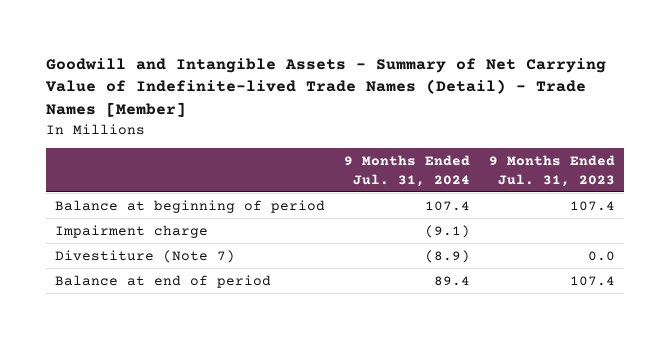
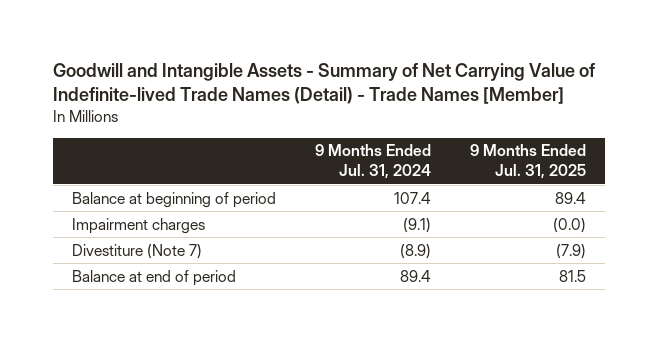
[488,154,615,187] 9 Months Ended Jul. 31, 2023 -> none
none -> [469,144,586,180] 9 Months Ended Jul. 31, 2025
[55,224,209,238] Impairment charge -> [72,217,206,234] Impairment charges

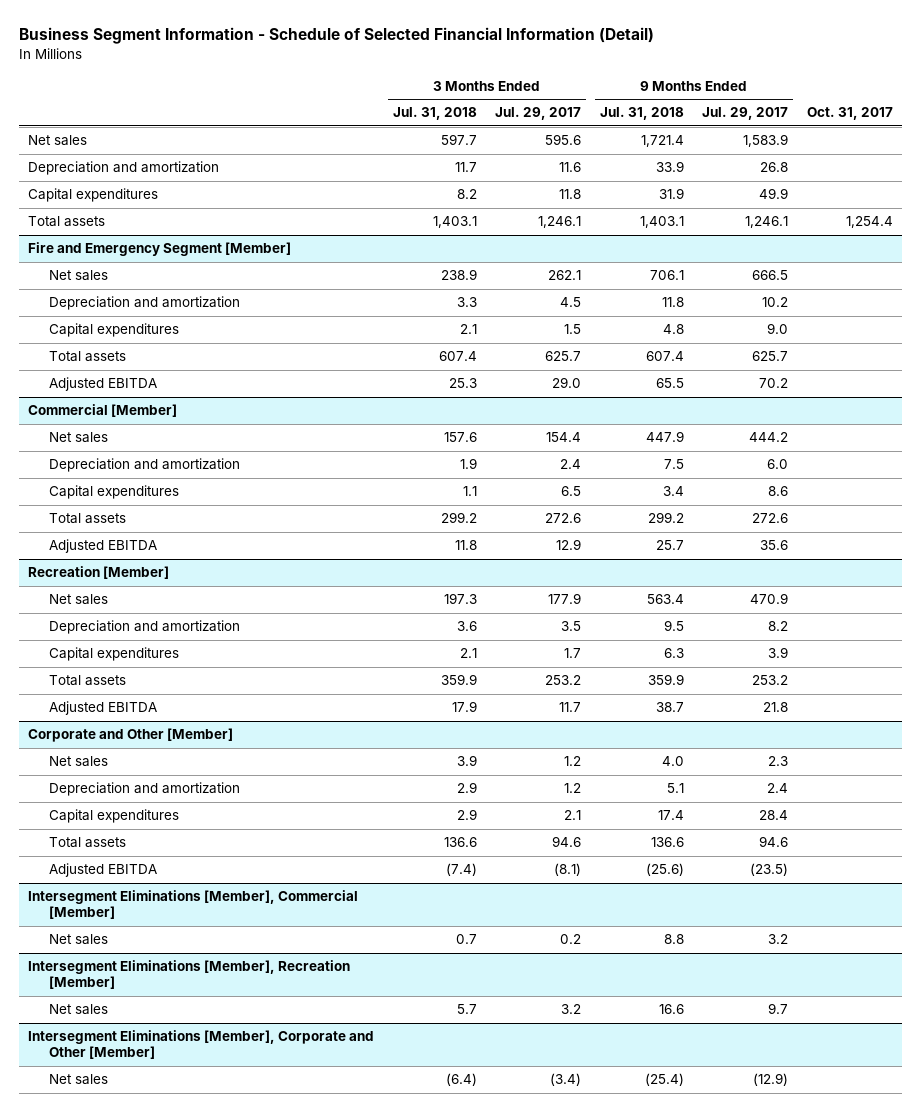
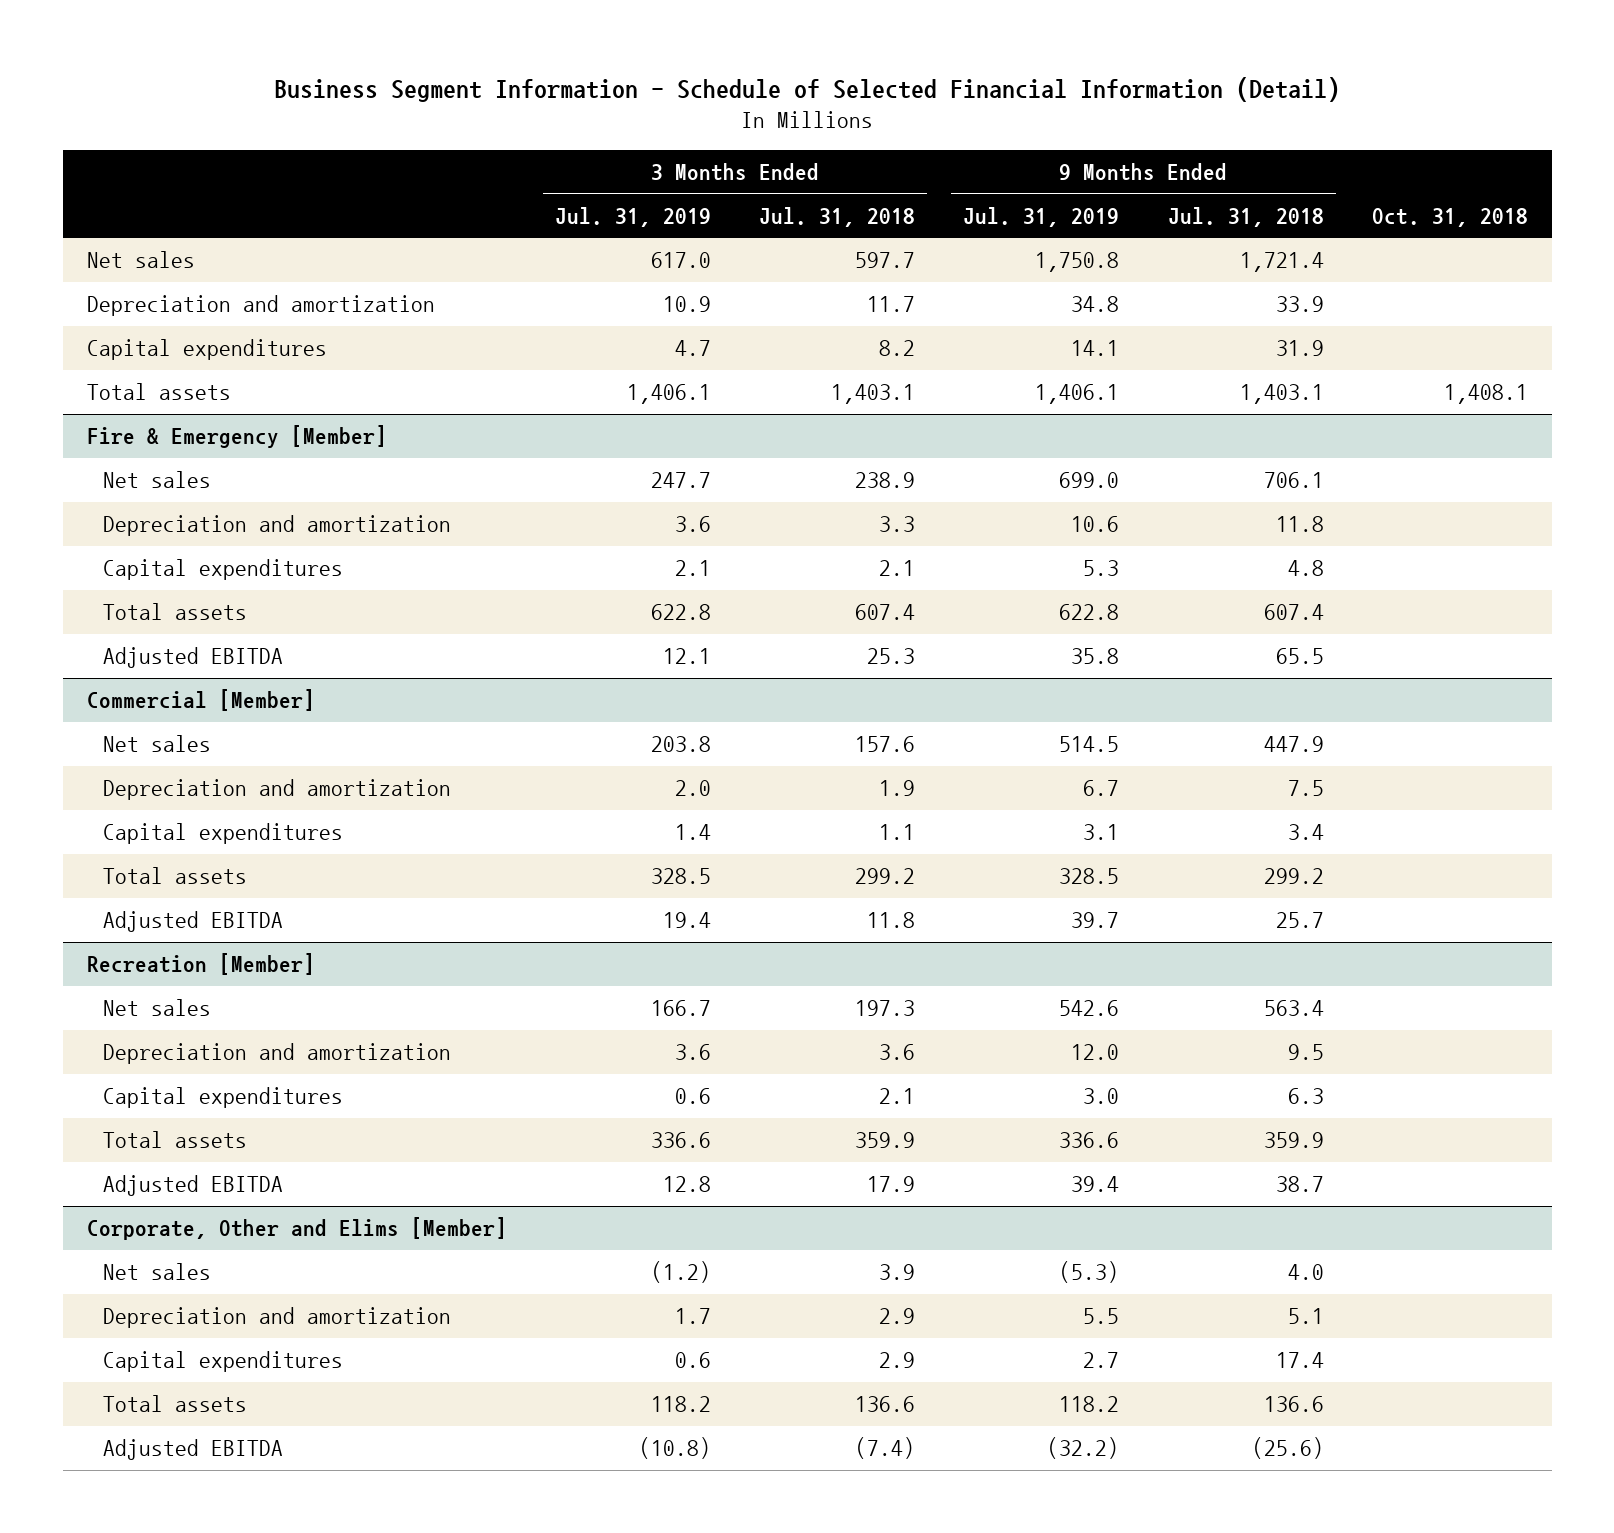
[495,107,582,121] Jul. 29, 2017 -> none
[702,107,789,121] Jul. 29, 2017 -> none
[806,107,893,121] Oct. 31, 2017 -> none
none -> [554,206,711,227] Jul. 31, 2019
none -> [963,206,1120,227] Jul. 31, 2019
none -> [1371,207,1528,227] Oct. 31, 2018
[28,242,292,257] Fire and Emergency Segment [Member] -> [86,425,387,449] Fire & Emergency [Member]
[28,728,234,743] Corporate and Other [Member] -> [86,1217,507,1241] Corporate, Other and Elims [Member]
[28,890,359,920] Intersegment Eliminations [Member], Commercial [Member] -> none
[49,934,109,946] Net sales -> none
[28,960,351,990] Intersegment Eliminations [Member], Recreation [Member] -> none
[49,1004,109,1016] Net sales -> none
[28,1030,375,1060] Intersegment Eliminations [Member], Corporate and Other [Member] -> none
[49,1074,109,1086] Net sales -> none

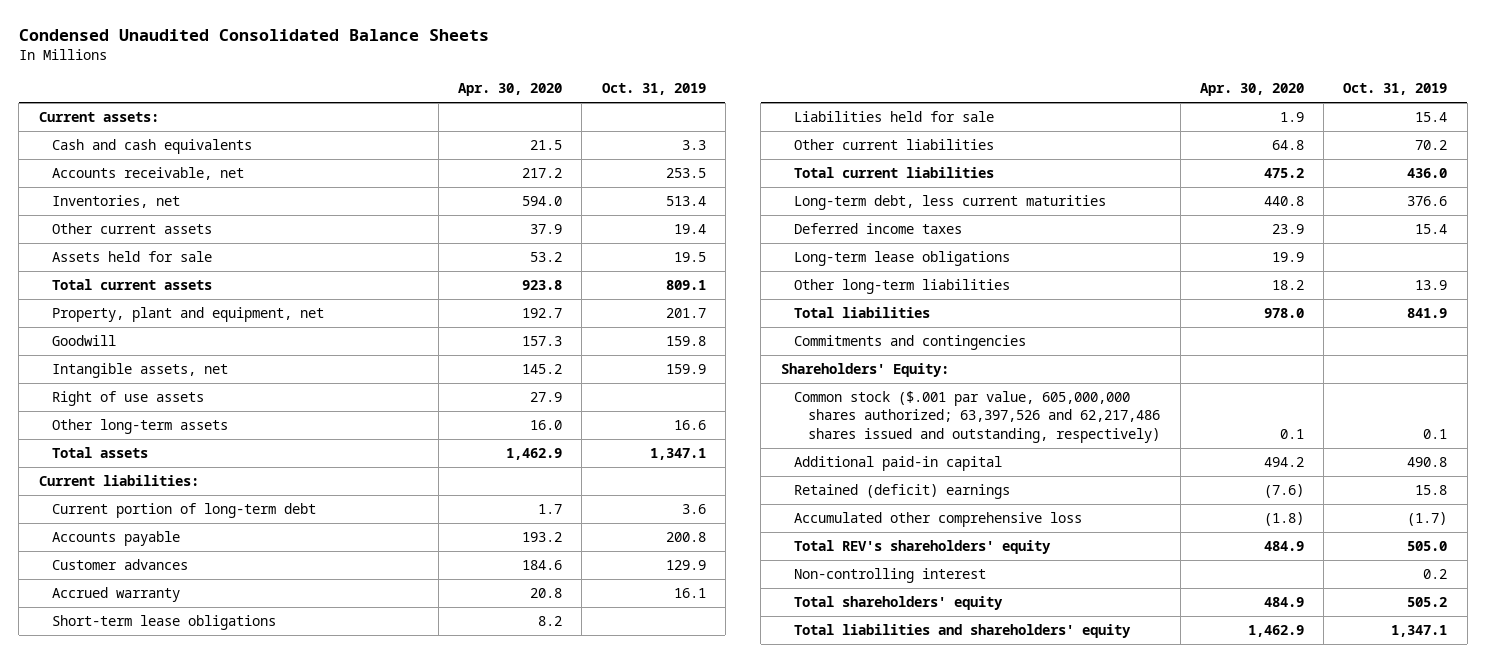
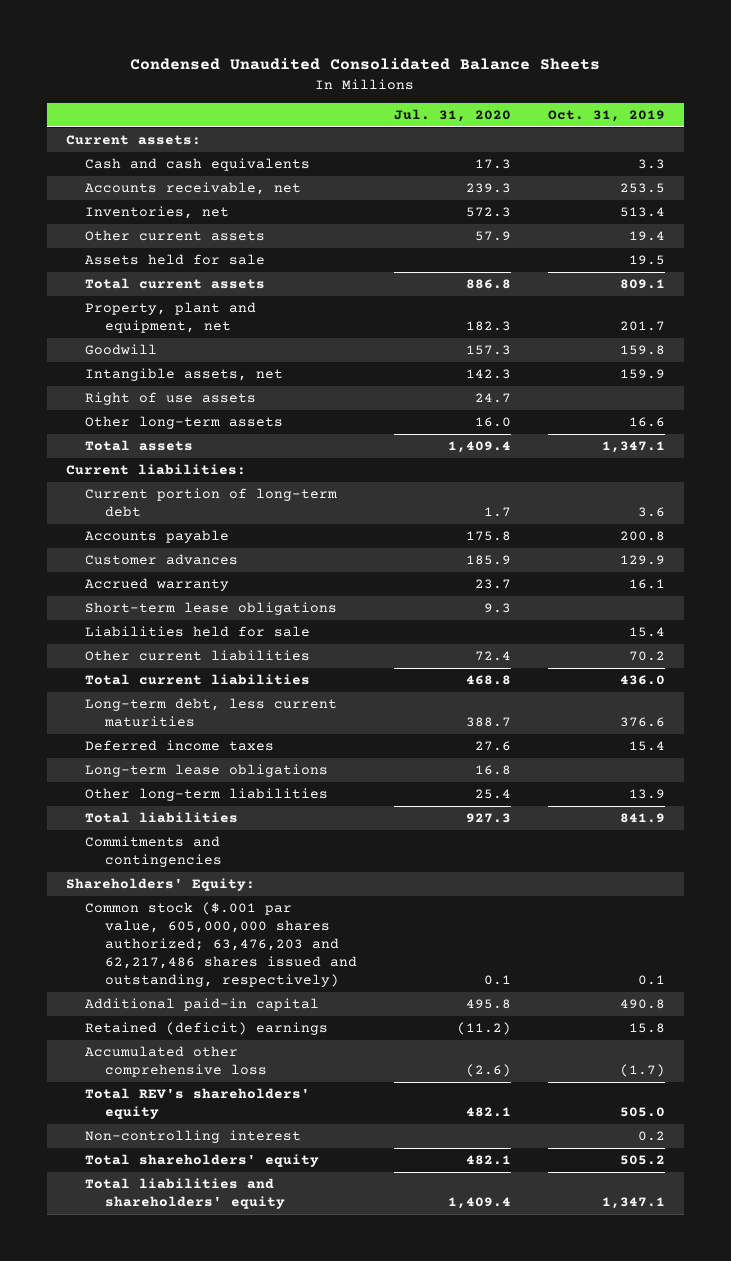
[457,83,562,97] Apr. 30, 2020 -> none
none -> [394,109,512,123] Jul. 31, 2020
[794,391,1161,443] Common stock ($.001 par value, 605,000,000 shares authorized; 63,397,526 and 62,217,486 shares issued and outstanding, respectively) -> [85,902,358,988] Common stock ($.001 par value, 605,000,000 shares authorized; 63,476,203 and 62,217,486 shares issued and outstanding, respectively)

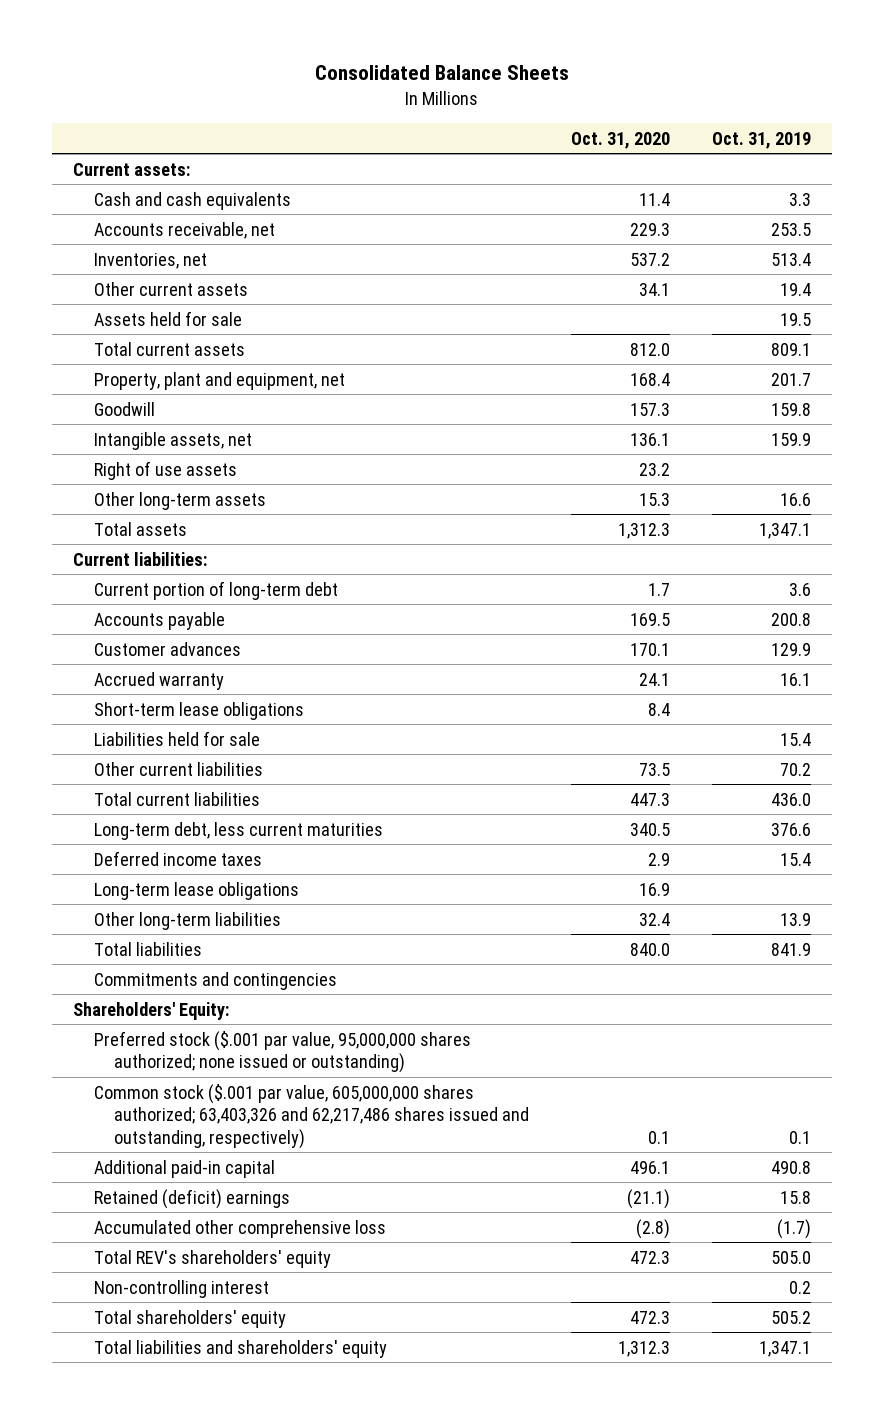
[130,58,601,71] Condensed Unaudited Consolidated Balance Sheets -> [315,65,570,81] Consolidated Balance Sheets
[394,109,512,123] Jul. 31, 2020 -> none
none -> [571,131,671,149] Oct. 31, 2020
none -> [93,1030,471,1074] Preferred stock ($.001 par value, 95,000,000 shares authorized; none issued or outstanding)
[85,902,358,988] Common stock ($.001 par value, 605,000,000 shares authorized; 63,476,203 and 62,217,486 shares issued and outstanding, respectively) -> [93,1083,529,1149] Common stock ($.001 par value, 605,000,000 shares authorized; 63,403,326 and 62,217,486 shares issued and outstanding, respectively)

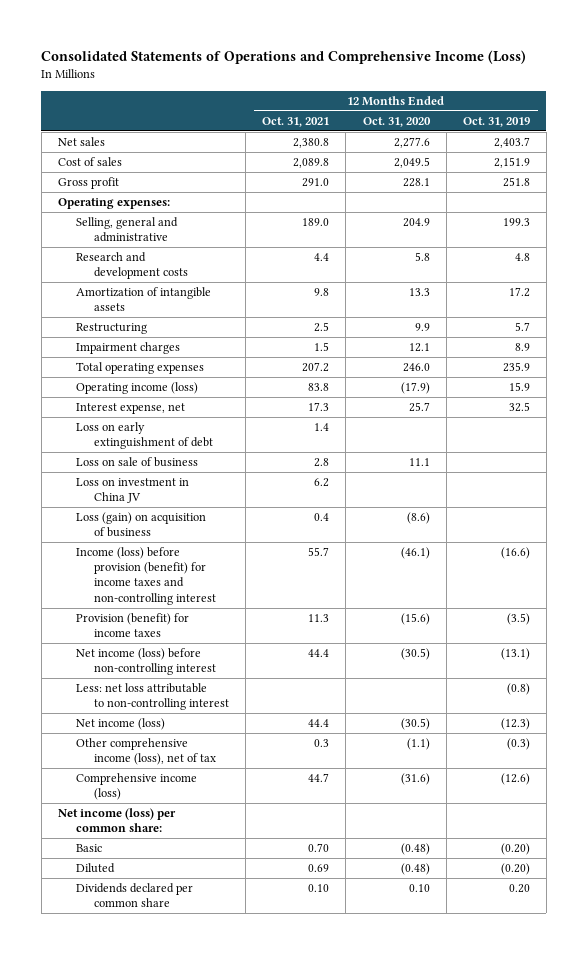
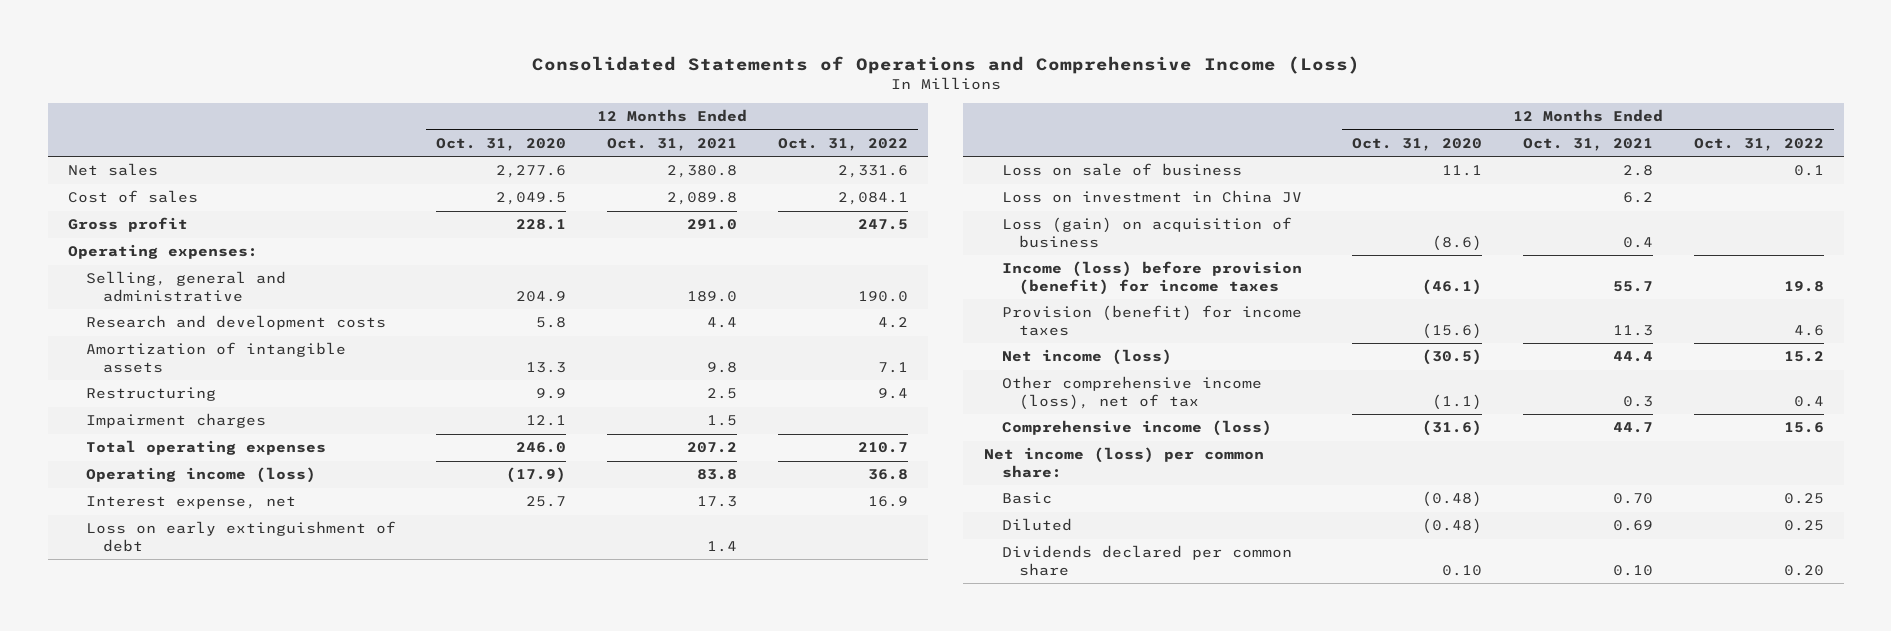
[462,116,530,127] Oct. 31, 2019 -> none
none -> [777,137,908,151] Oct. 31, 2022
[76,547,217,605] Income (loss) before provision (benefit) for income taxes and non-controlling interest -> [1001,261,1302,295] Income (loss) before provision (benefit) for income taxes
[76,648,217,676] Net income (loss) before non-controlling interest -> none
[76,683,230,711] Less: net loss attributable to non-controlling interest -> none

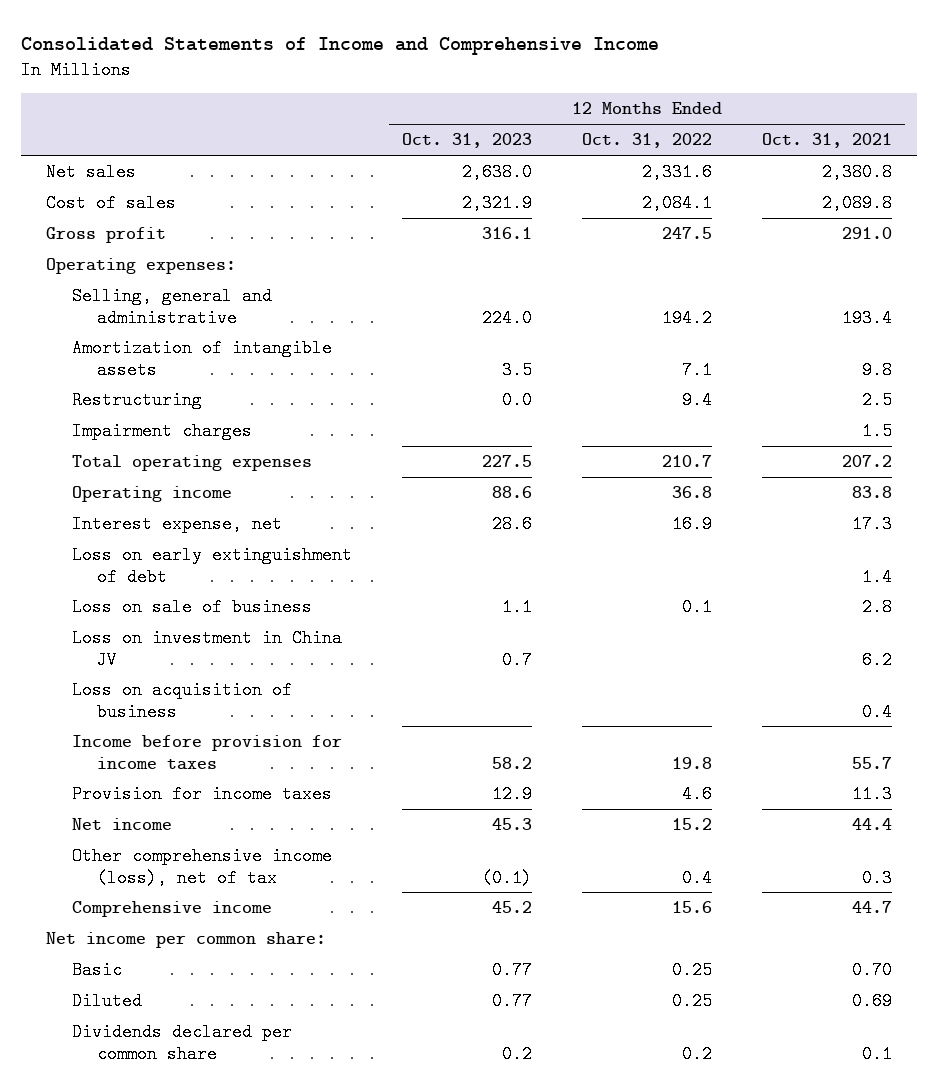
[531,55,1360,74] Consolidated Statements of Operations and Comprehensive Income (Loss) -> [21,37,660,56] Consolidated Statements of Income and Comprehensive Income
[436,137,567,151] Oct. 31, 2020 -> none
none -> [401,133,532,149] Oct. 31, 2023
[85,315,386,331] Research and development costs -> none
[687,290,738,302] 189.0 -> [842,308,893,327] 193.4
[857,290,908,302] 190.0 -> [661,308,712,327] 194.2
[85,467,316,484] Operating income (loss) -> [71,486,232,503] Operating income
[1001,217,1292,248] Loss (gain) on acquisition of business -> [71,681,292,721] Loss on acquisition of business
[1001,261,1302,295] Income (loss) before provision (benefit) for income taxes -> [71,735,342,770] Income before provision for income taxes
[1001,305,1302,336] Provision (benefit) for income taxes -> [71,785,332,804] Provision for income taxes
[1001,349,1172,366] Net income (loss) -> [71,818,172,831] Net income
[1001,420,1272,437] Comprehensive income (loss) -> [71,901,272,918] Comprehensive income
[983,447,1264,478] Net income (loss) per common share: -> [46,932,327,949] Net income per common share:
[1612,564,1653,576] 0.10 -> [862,1044,893,1063] 0.1
[1783,564,1824,576] 0.20 -> [681,1044,712,1063] 0.2

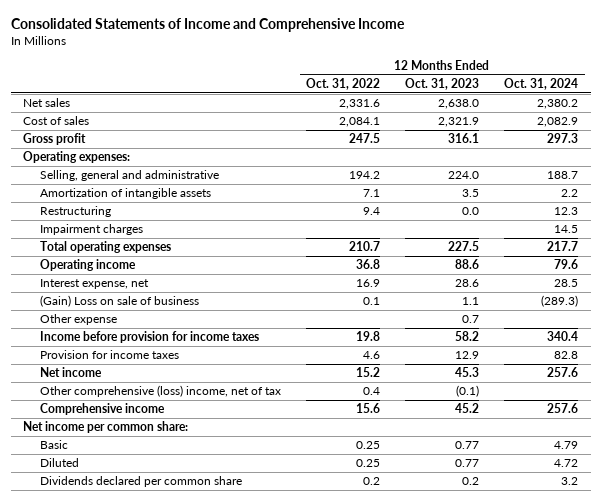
[762,133,893,149] Oct. 31, 2021 -> none
none -> [504,77,579,90] Oct. 31, 2024
[71,546,352,586] Loss on early extinguishment of debt -> none
[71,629,342,669] Loss on investment in China JV -> none
[71,681,292,721] Loss on acquisition of business -> none
[71,598,312,617] Loss on sale of business -> [40,295,200,308] (Gain) Loss on sale of business
none -> [40,314,118,326] Other expense
[71,847,332,887] Other comprehensive income (loss), net of tax -> [40,385,282,398] Other comprehensive (loss) income, net of tax

